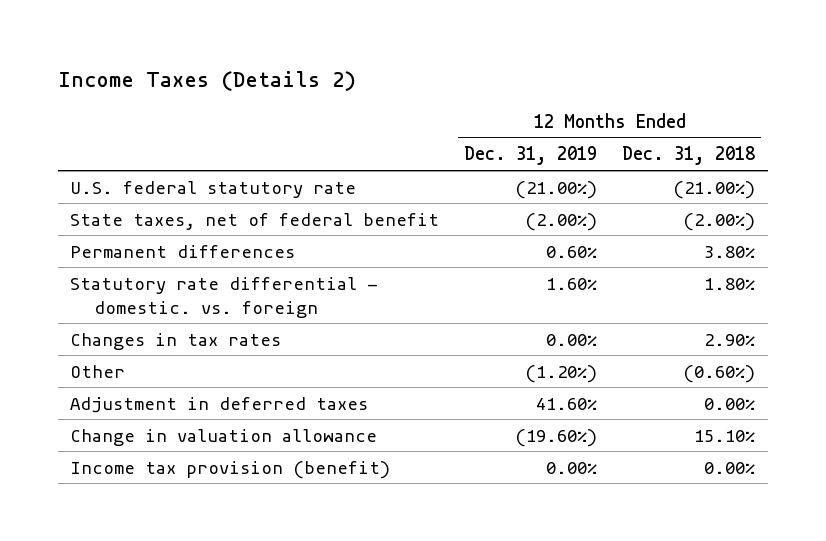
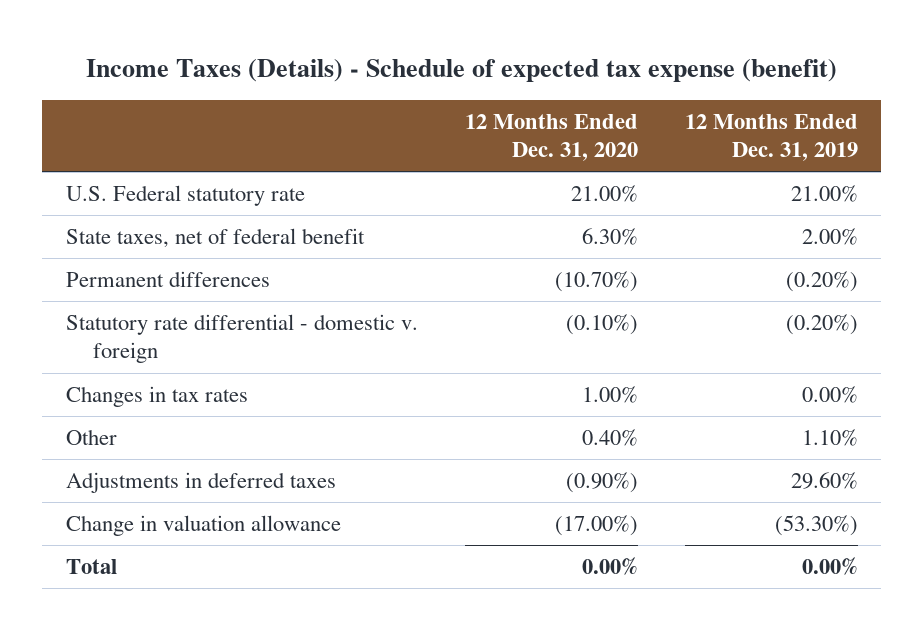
[57,70,356,91] Income Taxes (Details 2) -> [85,59,837,83] Income Taxes (Details) - Schedule of expected tax expense (benefit)
[622,146,756,166] Dec. 31, 2018 -> none
none -> [464,113,638,162] 12 Months Ended Dec. 31, 2020
[70,180,357,198] U.S. federal statutory rate -> [65,185,305,207] U.S. Federal statutory rate
[515,180,598,199] (21.00%) -> [790,185,858,203] 21.00%
[525,212,598,231] (2.00%) -> [801,228,858,246] 2.00%
[546,245,598,258] 0.60% -> [785,271,858,293] (0.20%)
[70,276,379,318] Statutory rate differential - domestic. vs. foreign -> [65,314,418,364] Statutory rate differential - domestic v. foreign
[546,277,598,290] 1.60% -> [785,314,858,336] (0.20%)
[525,364,598,383] (1.20%) -> [801,429,858,447] 1.10%
[70,396,369,413] Adjustment in deferred taxes -> [65,472,336,494] Adjustments in deferred taxes
[536,397,598,410] 41.60% -> [790,472,858,490] 29.60%
[515,428,598,447] (19.60%) -> [774,515,858,537] (53.30%)
[70,460,391,479] Income tax provision (benefit) -> [65,559,117,575] Total

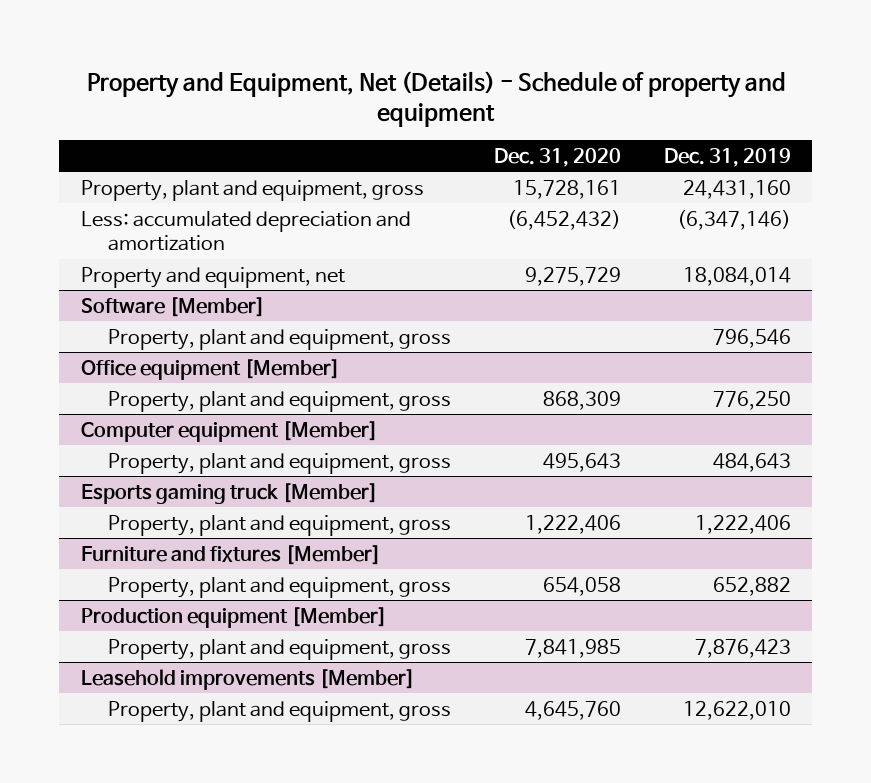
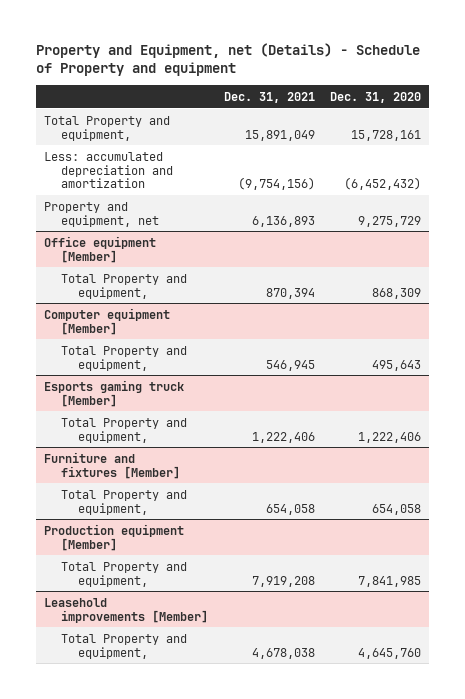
[86,70,786,128] Property and Equipment, Net (Details) - Schedule of property and equipment -> [36,42,421,77] Property and Equipment, net (Details) - Schedule of Property and equipment
[663,147,791,167] Dec. 31, 2019 -> none
none -> [223,91,315,103] Dec. 31, 2021
[80,179,424,201] Property, plant and equipment, gross -> [44,115,171,141] Total Property and equipment,
[80,296,265,317] Software [Member] -> none
[108,328,452,350] Property, plant and equipment, gross -> none
[108,390,452,412] Property, plant and equipment, gross -> [60,273,187,299] Total Property and equipment,
[108,452,452,474] Property, plant and equipment, gross -> [60,345,187,371] Total Property and equipment,
[108,514,452,536] Property, plant and equipment, gross -> [60,417,187,443] Total Property and equipment,
[108,576,452,598] Property, plant and equipment, gross -> [60,489,187,515] Total Property and equipment,
[108,638,452,660] Property, plant and equipment, gross -> [60,561,187,587] Total Property and equipment,
[108,700,452,722] Property, plant and equipment, gross -> [60,633,187,659] Total Property and equipment,

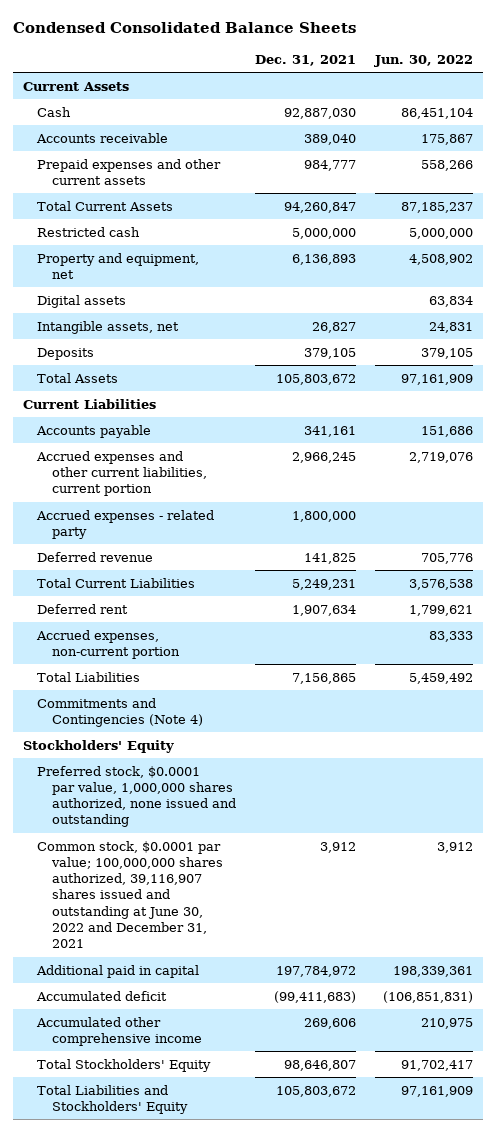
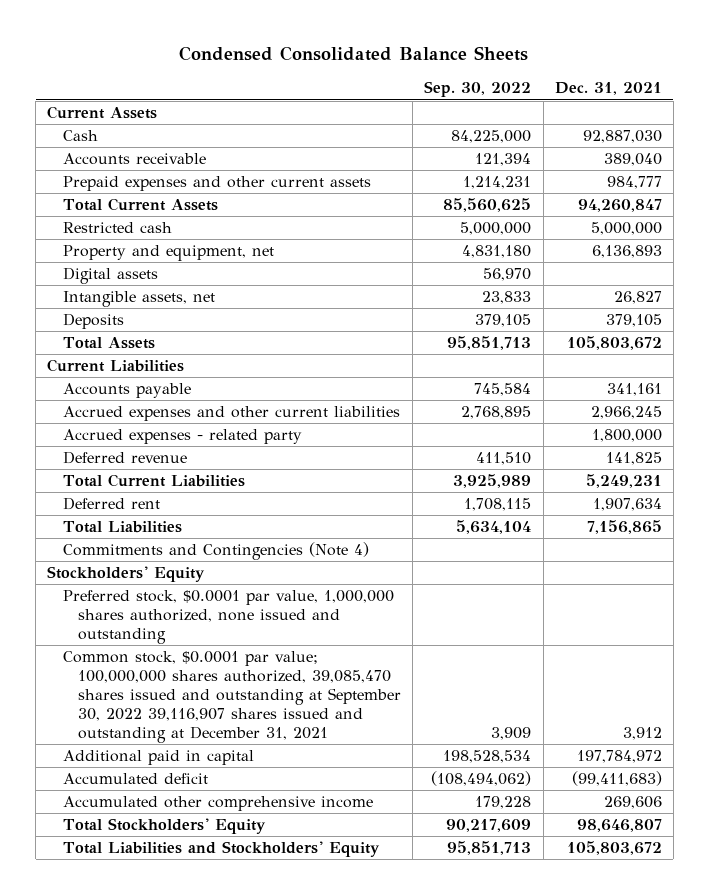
[374,54,474,67] Jun. 30, 2022 -> none
none -> [424,81,532,98] Sep. 30, 2022
[36,450,207,497] Accrued expenses and other current liabilities, current portion -> [62,406,400,422] Accrued expenses and other current liabilities
[36,629,180,660] Accrued expenses, non-current portion -> none
[37,840,223,949] Common stock, $0.0001 par value; 100,000,000 shares authorized, 39,116,907 shares issued and outstanding at June 30, 2022 and December 31, 2021 -> [62,651,402,743] Common stock, $0.0001 par value; 100,000,000 shares authorized, 39,085,470 shares issued and outstanding at September 30, 2022 39,116,907 shares issued and outstanding at December 31, 2021

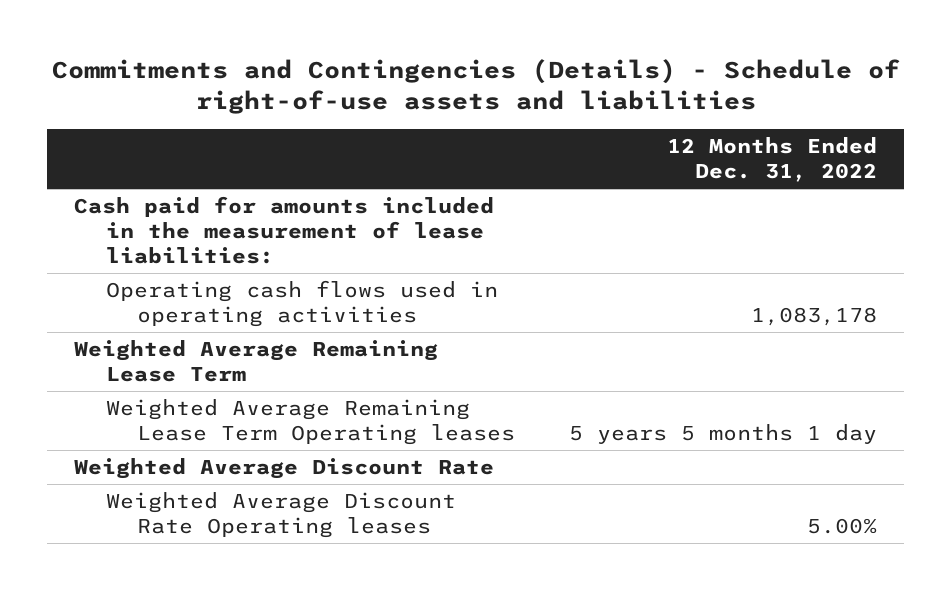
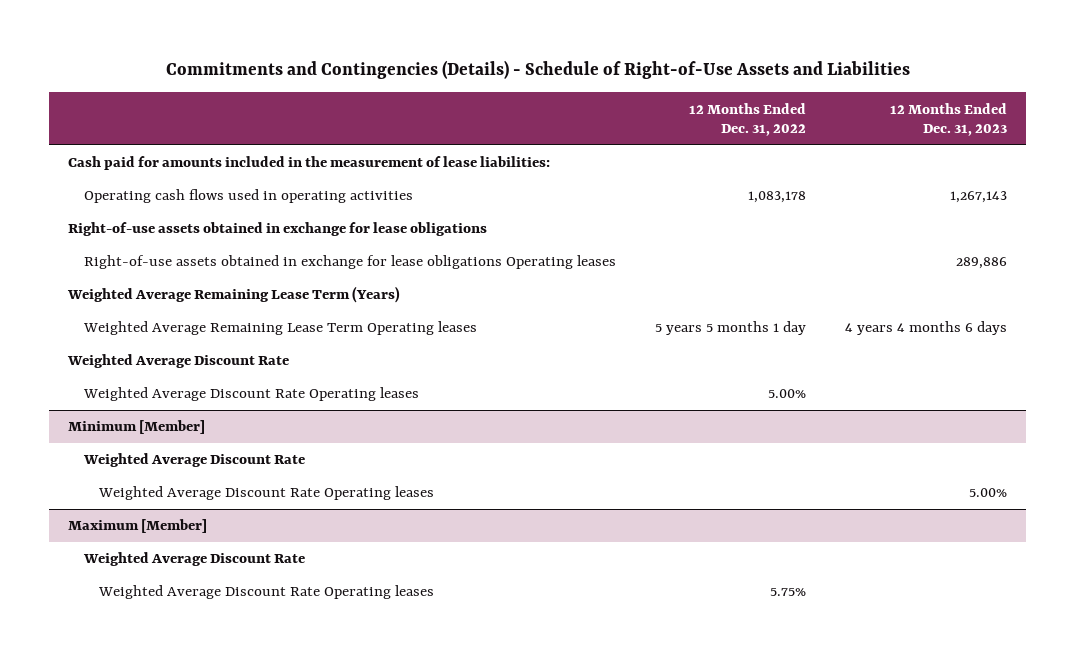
[51,59,900,115] Commitments and Contingencies (Details) - Schedule of right-of-use assets and liabilities -> [165,60,910,80] Commitments and Contingencies (Details) - Schedule of Right-of-Use Assets and Liabilities
none -> [889,102,1007,137] 12 Months Ended Dec. 31, 2023
none -> [68,222,488,237] Right-of-use assets obtained in exchange for lease obligations
none -> [83,255,616,270] Right-of-use assets obtained in exchange for lease obligations Operating leases
[74,339,439,383] Weighted Average Remaining Lease Term -> [67,286,401,304] Weighted Average Remaining Lease Term (Years)
none -> [68,420,206,435] Minimum [Member]
none -> [82,453,305,468] Weighted Average Discount Rate
none -> [98,486,435,501] Weighted Average Discount Rate Operating leases
none -> [68,519,208,534] Maximum [Member]
none -> [82,552,305,567] Weighted Average Discount Rate
none -> [98,585,435,600] Weighted Average Discount Rate Operating leases

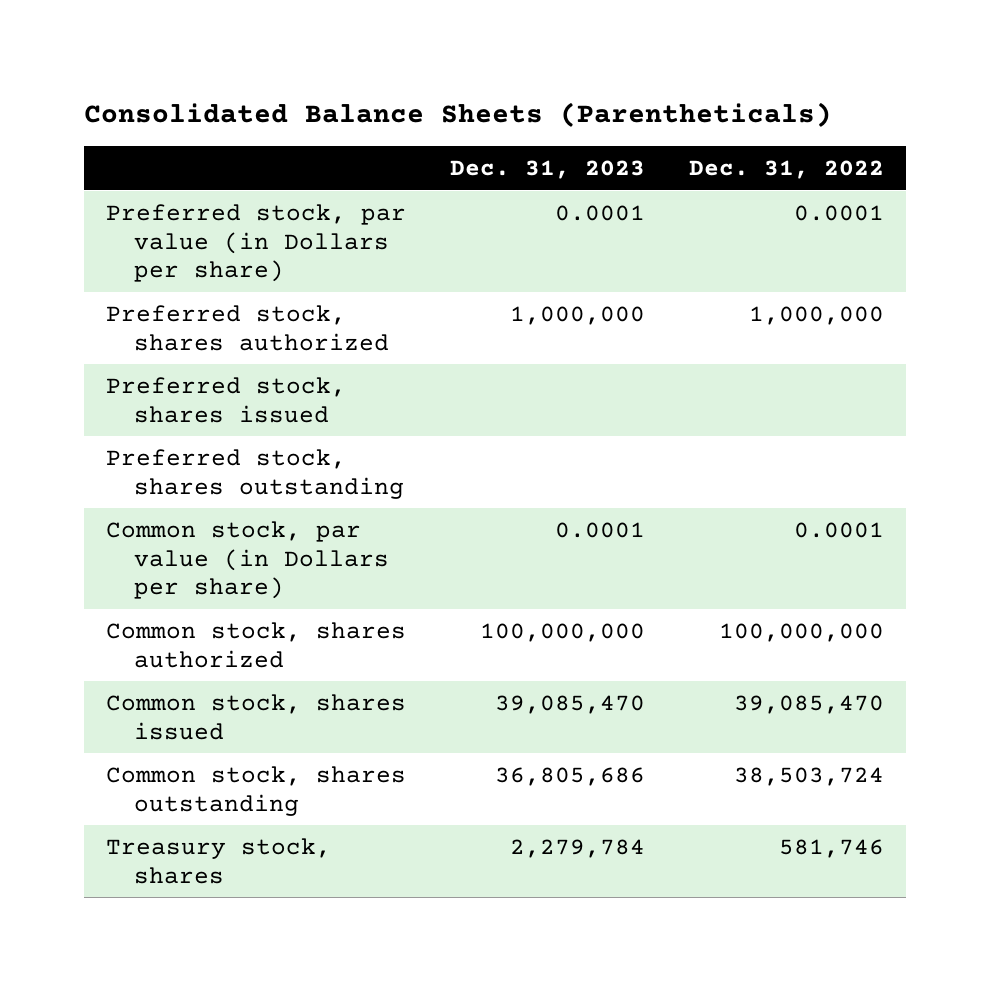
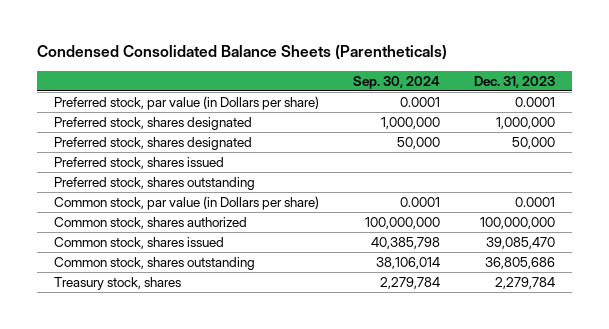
[83,101,832,127] Consolidated Balance Sheets (Parentheticals) -> [36,45,447,61] Condensed Consolidated Balance Sheets (Parentheticals)
[688,159,884,179] Dec. 31, 2022 -> none
none -> [352,75,440,89] Sep. 30, 2024
[105,304,389,351] Preferred stock, shares authorized -> [53,116,252,130] Preferred stock, shares designated
none -> [53,136,252,150] Preferred stock, shares designated

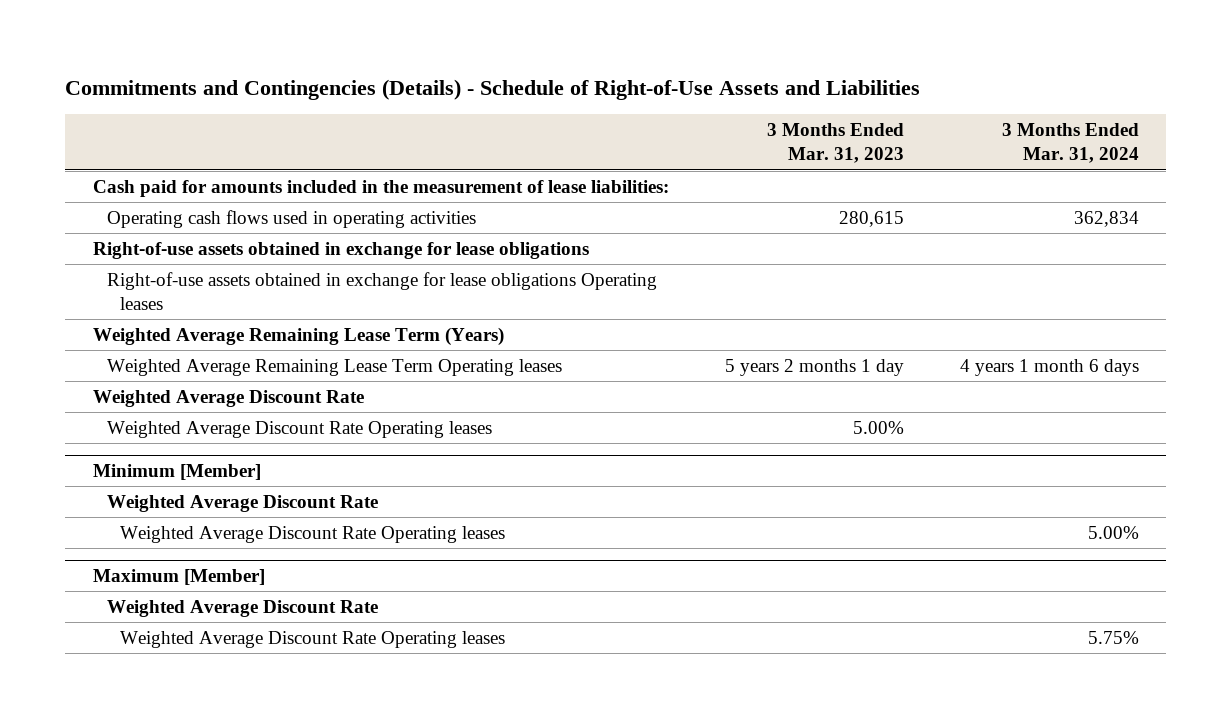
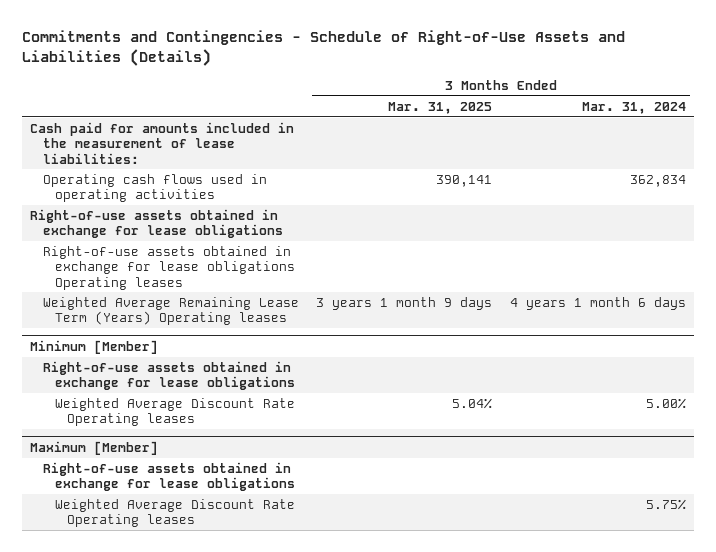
[65,79,921,101] Commitments and Contingencies (Details) - Schedule of Right-of-Use Assets and Liabilities -> [21,29,625,66] Commitments and Contingencies - Schedule of Right-of-Use Assets and Liabilities (Details)
[766,122,904,164] 3 Months Ended Mar. 31, 2023 -> none
none -> [388,101,493,114] Mar. 31, 2025
[93,326,505,346] Weighted Average Remaining Lease Term (Years) -> none
[93,389,365,407] Weighted Average Discount Rate -> none
[106,420,492,438] Weighted Average Discount Rate Operating leases -> none
[106,358,562,376] Weighted Average Remaining Lease Term Operating leases -> [42,296,299,326] Weighted Average Remaining Lease Term (Years) Operating leases
[106,494,378,512] Weighted Average Discount Rate -> none
none -> [42,360,295,391] Right-of-use assets obtained in exchange for lease obligations
[106,599,378,617] Weighted Average Discount Rate -> none
none -> [42,461,295,492] Right-of-use assets obtained in exchange for lease obligations

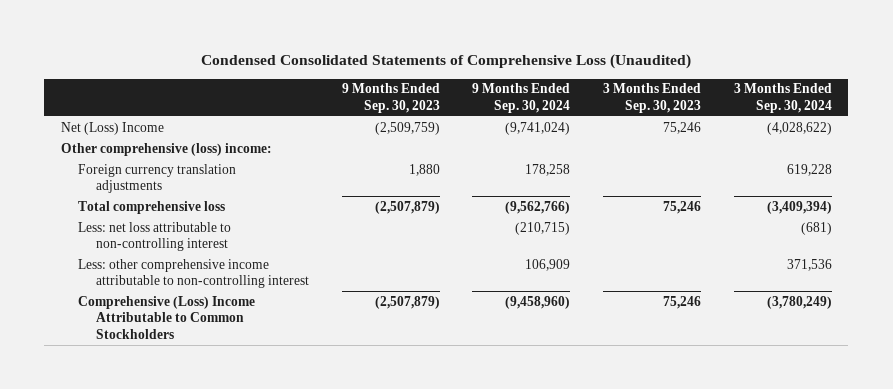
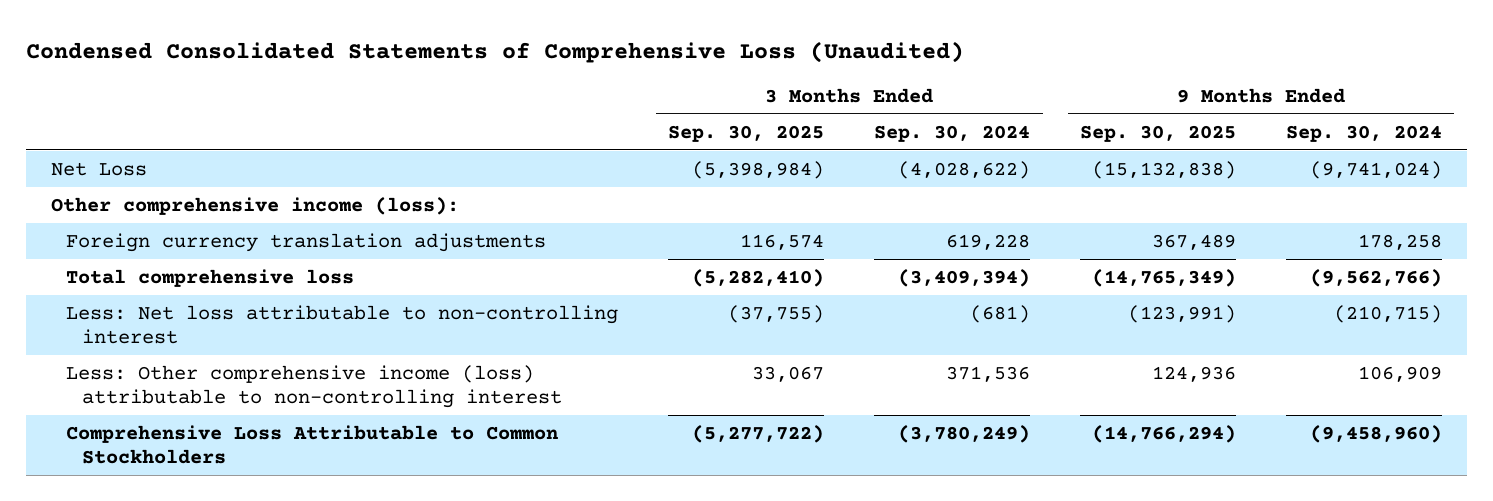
[341,83,440,113] 9 Months Ended Sep. 30, 2023 -> none
[603,83,702,113] 3 Months Ended Sep. 30, 2023 -> none
none -> [668,124,825,142] Sep. 30, 2025
none -> [1079,124,1236,142] Sep. 30, 2025
[60,121,164,135] Net (Loss) Income -> [50,161,147,176] Net Loss
[60,142,272,156] Other comprehensive (loss) income: -> [50,196,459,215] Other comprehensive income (loss):
[78,221,232,252] Less: net loss attributable to non-controlling interest -> [66,304,619,345] Less: Net loss attributable to non-controlling interest
[78,258,309,289] Less: other comprehensive income attributable to non-controlling interest -> [66,364,562,409] Less: Other comprehensive income (loss) attributable to non-controlling interest
[78,295,256,339] Comprehensive (Loss) Income Attributable to Common Stockholders -> [66,424,559,465] Comprehensive Loss Attributable to Common Stockholders

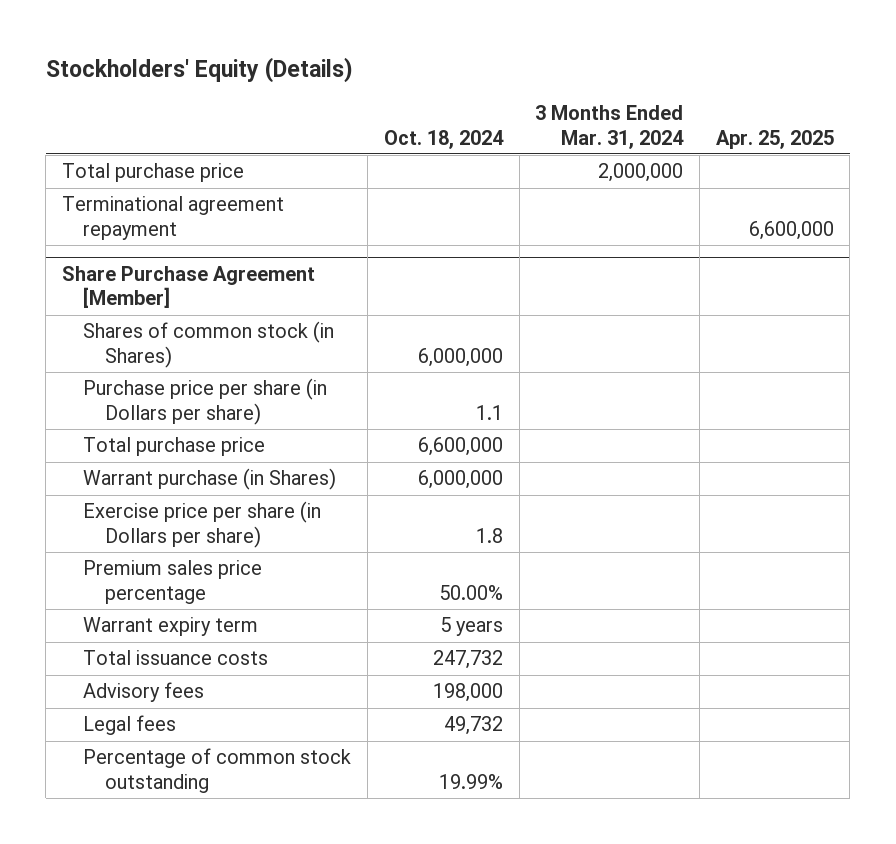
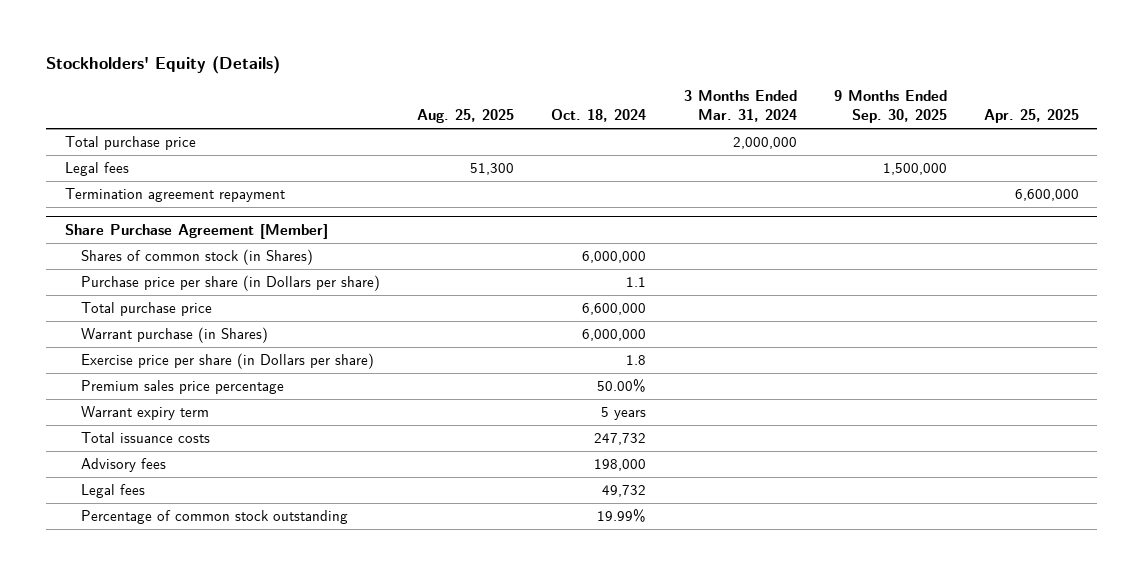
none -> [417,108,515,123] Aug. 25, 2025
none -> [833,90,947,123] 9 Months Ended Sep. 30, 2025
none -> [64,162,129,177] Legal fees
[62,196,285,241] Terminational agreement repayment -> [64,188,285,203] Termination agreement repayment

